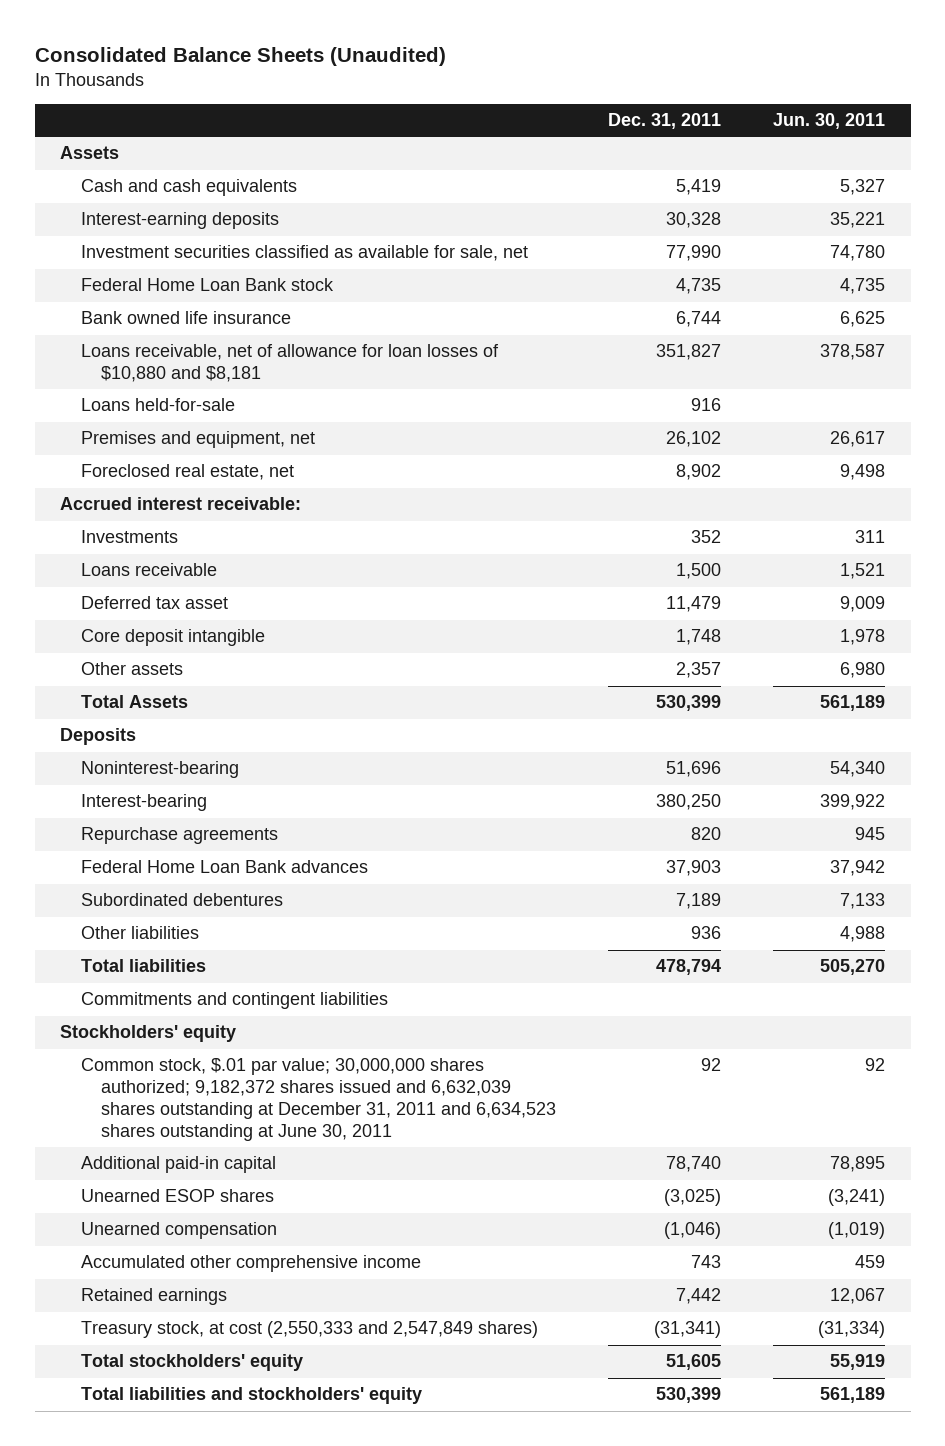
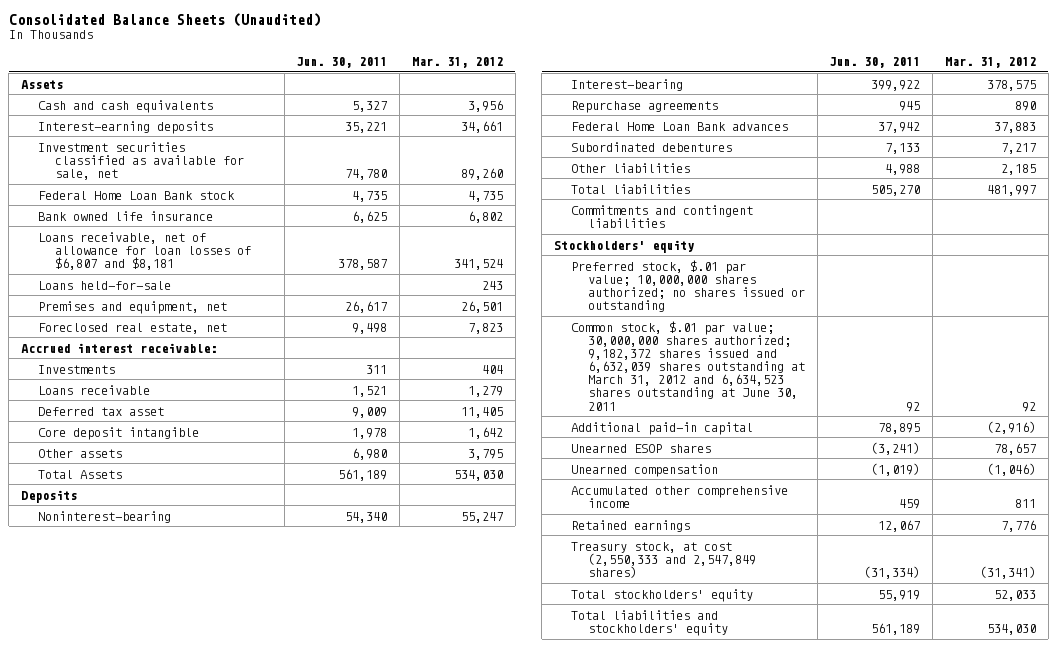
[608,113,722,130] Dec. 31, 2011 -> none
none -> [411,56,503,68] Mar. 31, 2012
[80,344,499,383] Loans receivable, net of allowance for loan losses of $10,880 and $8,181 -> [37,231,251,270] Loans receivable, net of allowance for loan losses of $6,807 and $8,181
none -> [570,259,805,313] Preferred stock, $.01 par value; 10,000,000 shares authorized; no shares issued or outstanding
[80,1058,557,1141] Common stock, $.01 par value; 30,000,000 shares authorized; 9,182,372 shares issued and 6,632,039 shares outstanding at December 31, 2011 and 6,634,523 shares outstanding at June 30, 2011 -> [570,320,805,411] Common stock, $.01 par value; 30,000,000 shares authorized; 9,182,372 shares issued and 6,632,039 shares outstanding at March 31, 2012 and 6,634,523 shares outstanding at June 30, 2011

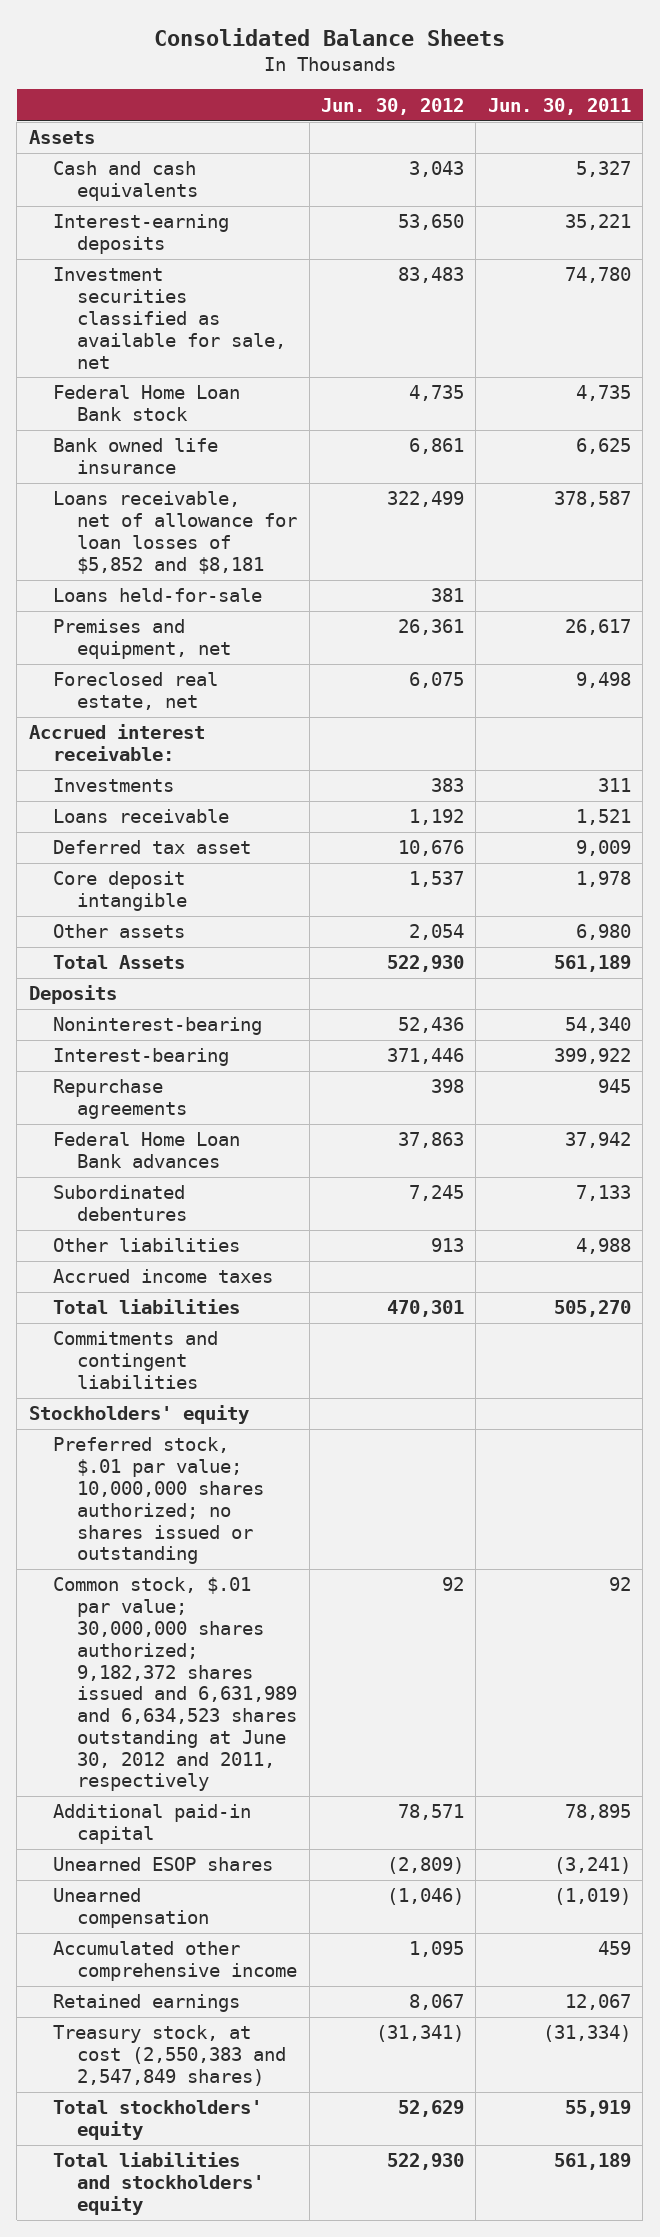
[8,13,321,28] Consolidated Balance Sheets (Unaudited) -> [153,27,505,46] Consolidated Balance Sheets
[411,56,503,68] Mar. 31, 2012 -> none
none -> [320,97,464,115] Jun. 30, 2012
[37,231,251,270] Loans receivable, net of allowance for loan losses of $6,807 and $8,181 -> [52,491,298,574] Loans receivable, net of allowance for loan losses of $5,852 and $8,181
none -> [52,1269,273,1284] Accrued income taxes
[570,320,805,411] Common stock, $.01 par value; 30,000,000 shares authorized; 9,182,372 shares issued and 6,632,039 shares outstanding at March 31, 2012 and 6,634,523 shares outstanding at June 30, 2011 -> [52,1577,298,1792] Common stock, $.01 par value; 30,000,000 shares authorized; 9,182,372 shares issued and 6,631,989 and 6,634,523 shares outstanding at June 30, 2012 and 2011, respectively
[570,541,756,578] Treasury stock, at cost (2,550,333 and 2,547,849 shares) -> [52,2025,287,2087] Treasury stock, at cost (2,550,383 and 2,547,849 shares)

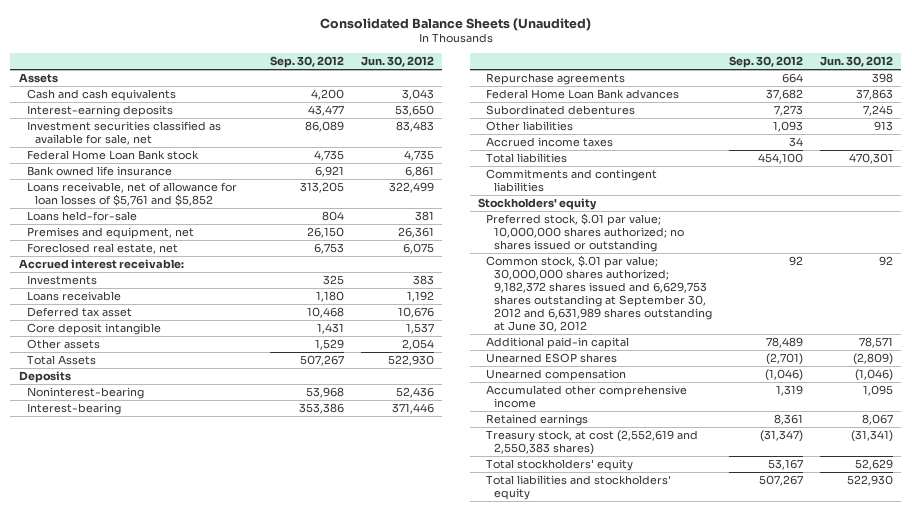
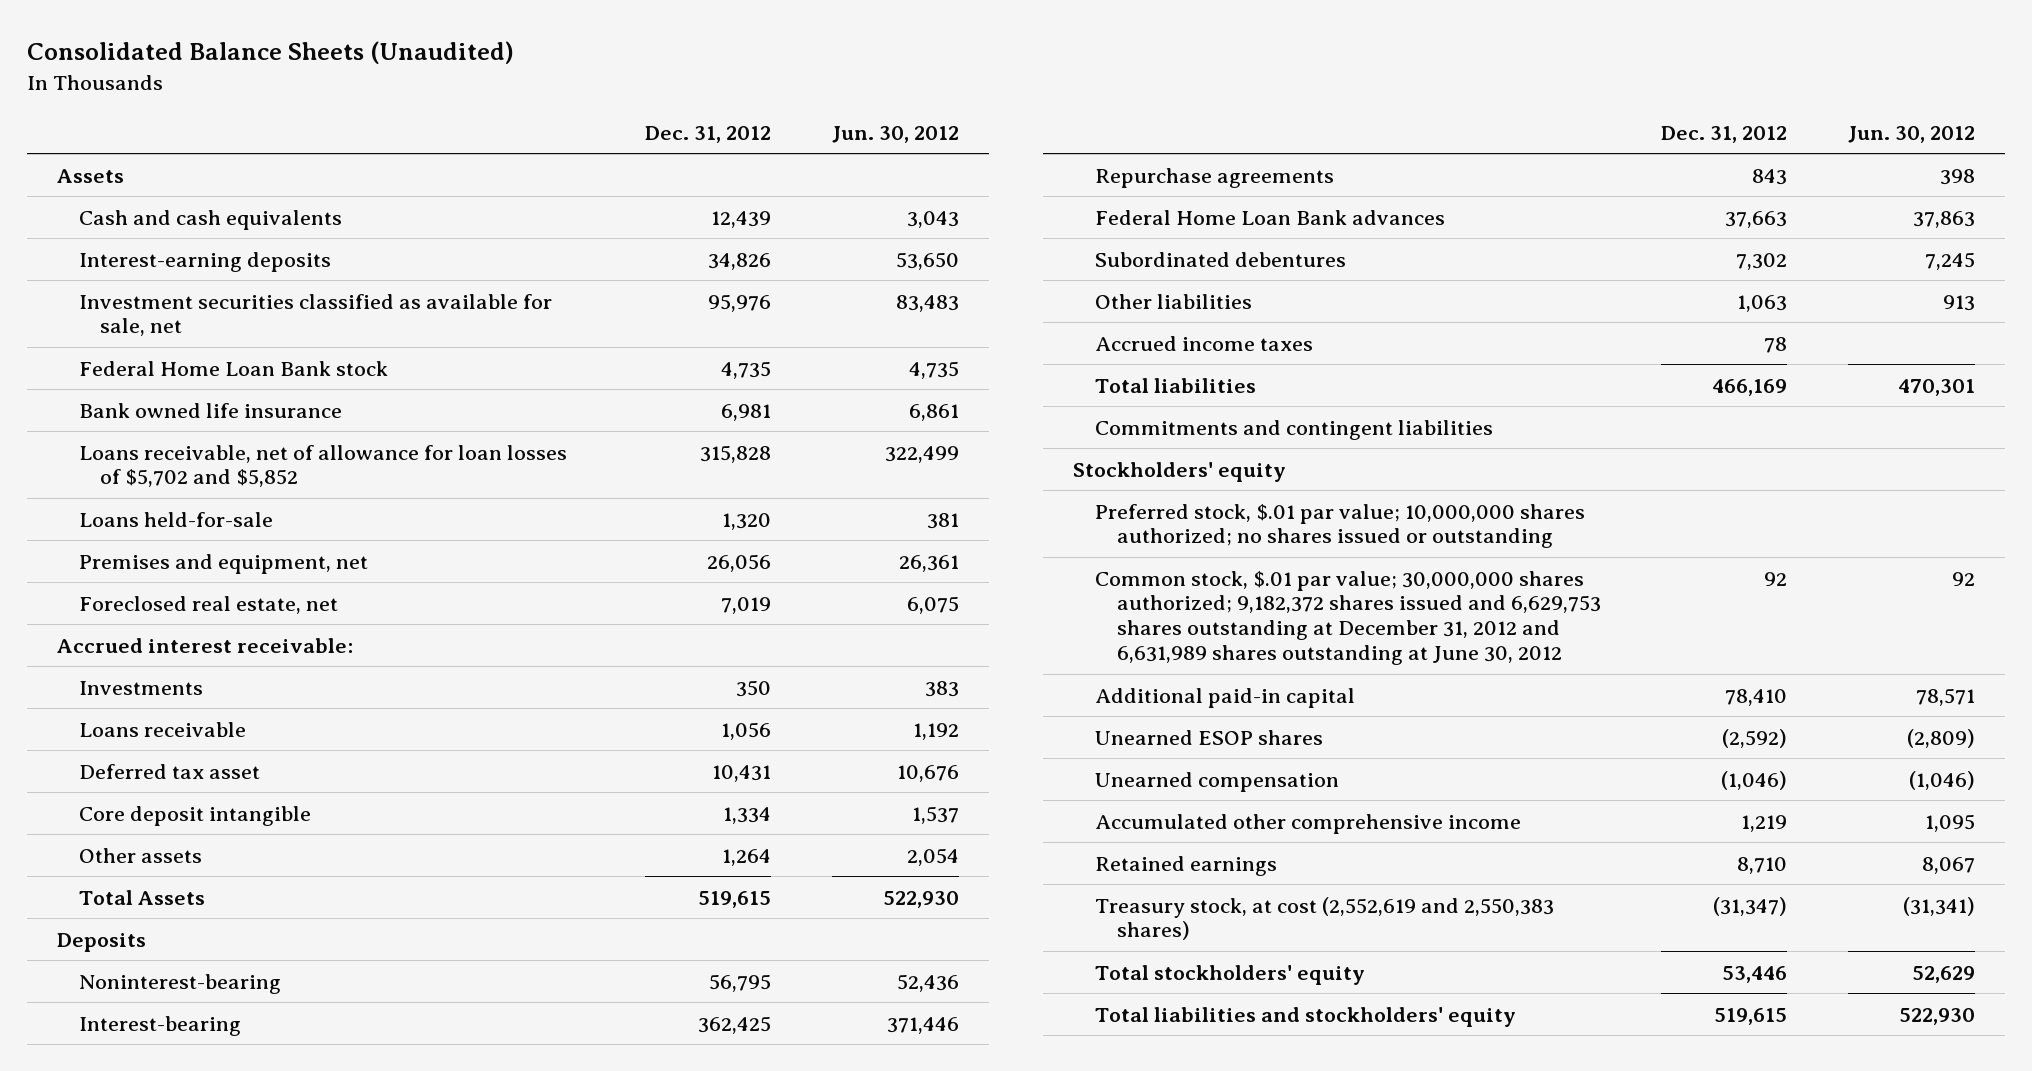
[269,56,344,69] Sep. 30, 2012 -> none
none -> [645,125,772,143] Dec. 31, 2012
[26,182,237,207] Loans receivable, net of allowance for loan losses of $5,761 and $5,852 -> [78,444,567,488] Loans receivable, net of allowance for loan losses of $5,702 and $5,852
[485,255,712,333] Common stock, $.01 par value; 30,000,000 shares authorized; 9,182,372 shares issued and 6,629,753 shares outstanding at September 30, 2012 and 6,631,989 shares outstanding at June 30, 2012 -> [1095,570,1601,666] Common stock, $.01 par value; 30,000,000 shares authorized; 9,182,372 shares issued and 6,629,753 shares outstanding at December 31, 2012 and 6,631,989 shares outstanding at June 30, 2012

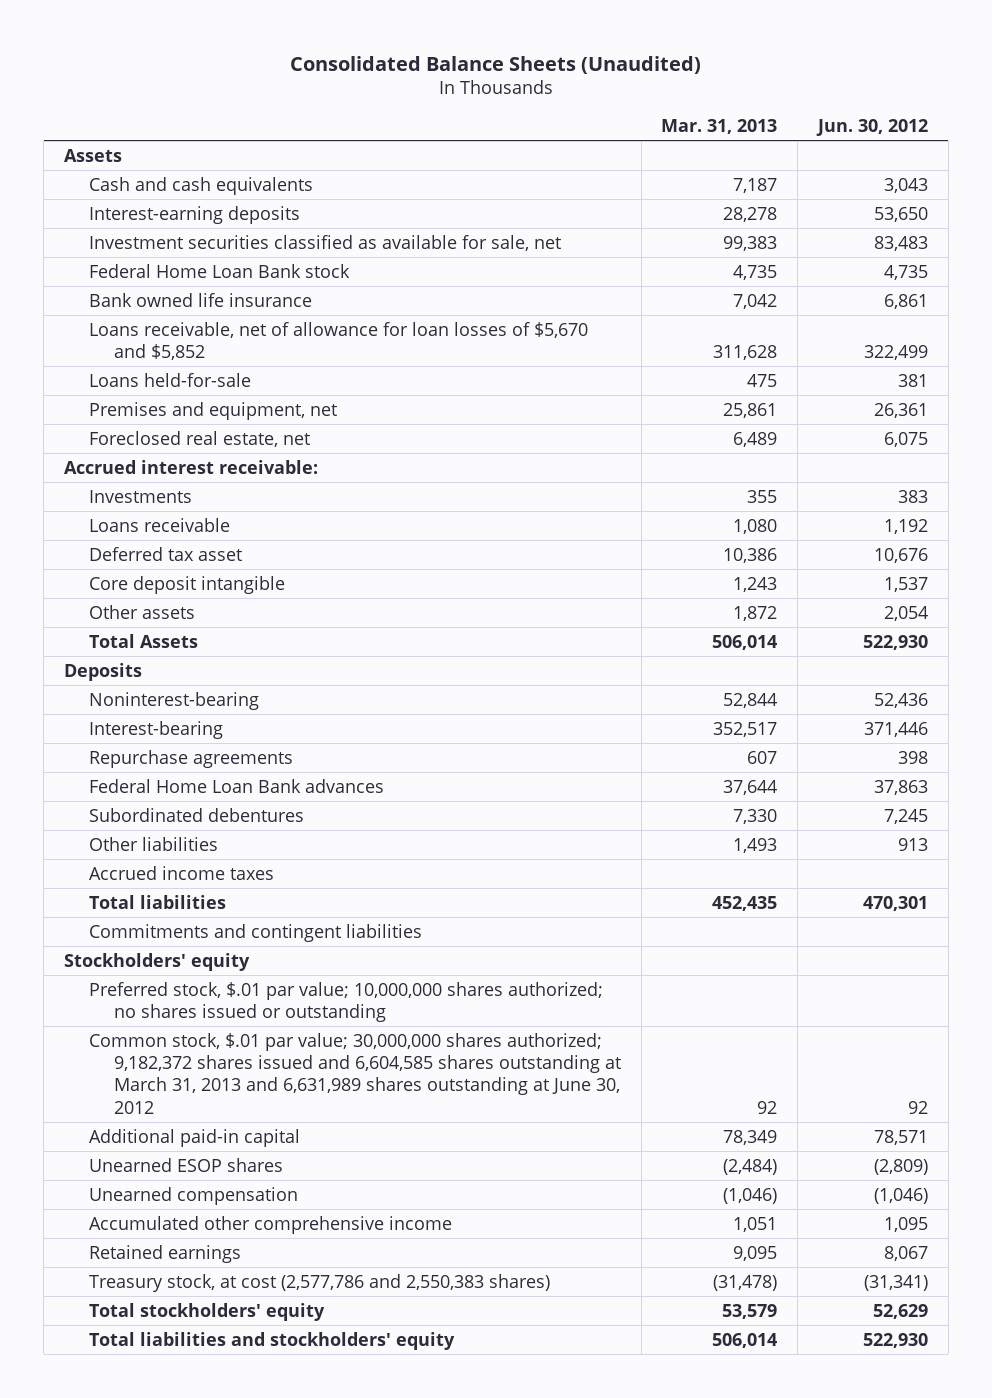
[645,125,772,143] Dec. 31, 2012 -> none
none -> [661,118,778,134] Mar. 31, 2013
[78,444,567,488] Loans receivable, net of allowance for loan losses of $5,702 and $5,852 -> [89,321,589,361] Loans receivable, net of allowance for loan losses of $5,670 and $5,852
[1095,570,1601,666] Common stock, $.01 par value; 30,000,000 shares authorized; 9,182,372 shares issued and 6,629,753 shares outstanding at December 31, 2012 and 6,631,989 shares outstanding at June 30, 2012 -> [89,1032,622,1114] Common stock, $.01 par value; 30,000,000 shares authorized; 9,182,372 shares issued and 6,604,585 shares outstanding at March 31, 2013 and 6,631,989 shares outstanding at June 30, 2012
[1095,896,1555,941] Treasury stock, at cost (2,552,619 and 2,550,383 shares) -> [89,1273,551,1292] Treasury stock, at cost (2,577,786 and 2,550,383 shares)

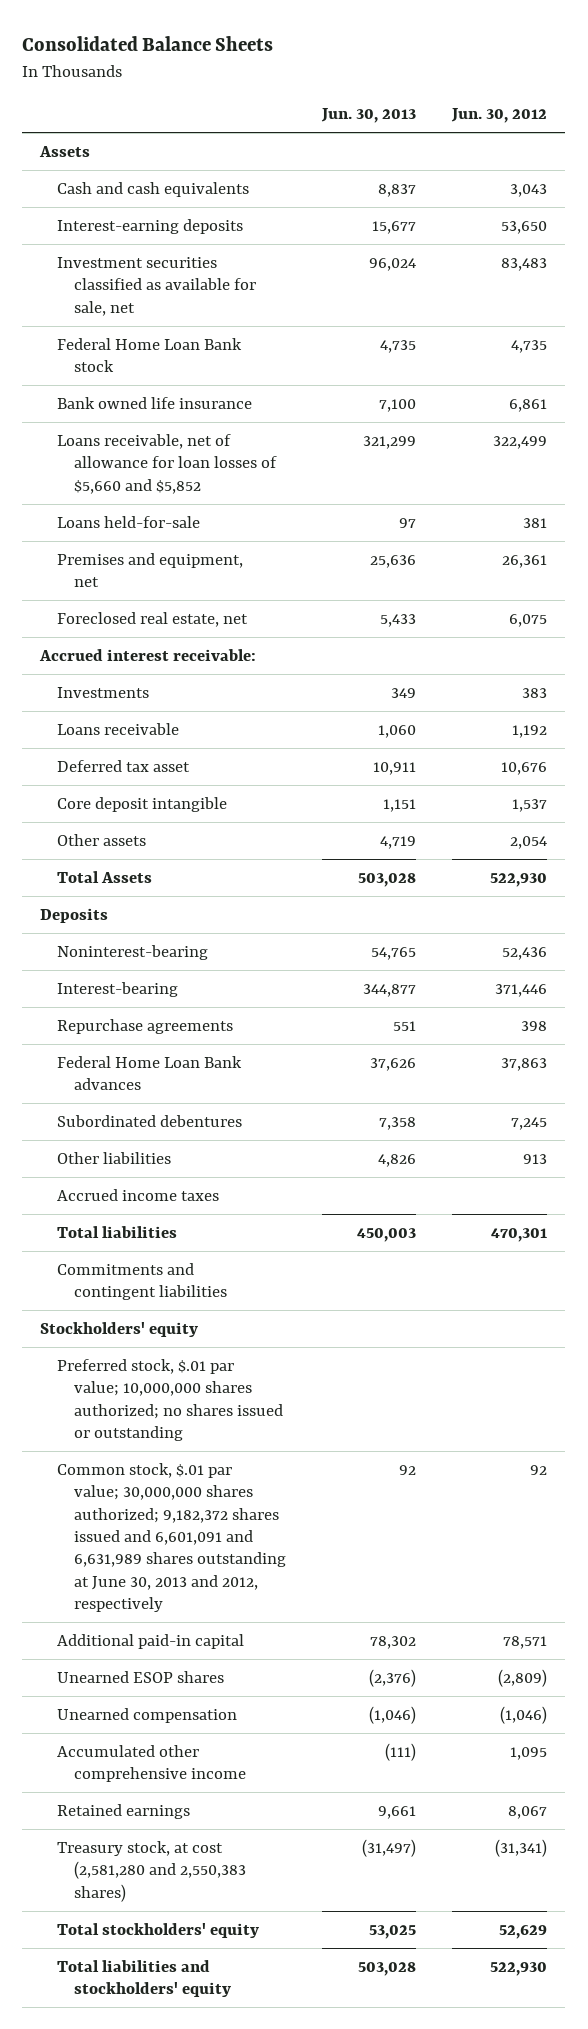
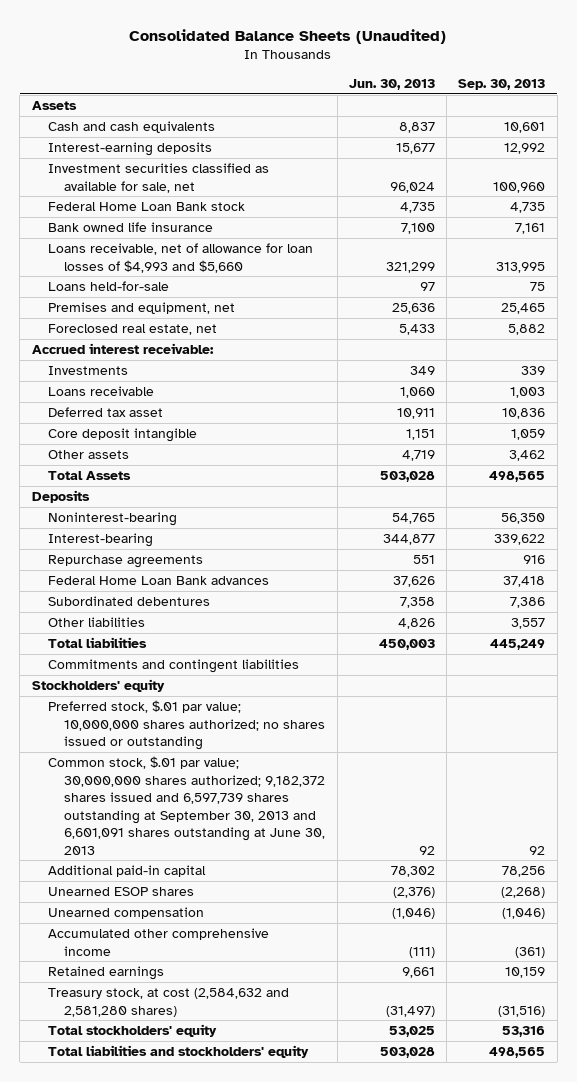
[22,36,274,52] Consolidated Balance Sheets -> [129,28,447,44] Consolidated Balance Sheets (Unaudited)
[451,108,548,124] Jun. 30, 2012 -> none
none -> [458,78,546,90] Sep. 30, 2013
[57,433,277,494] Loans receivable, net of allowance for loan losses of $5,660 and $5,852 -> [47,243,313,273] Loans receivable, net of allowance for loan losses of $4,993 and $5,660
[57,1188,220,1201] Accrued income taxes -> none
[57,1462,286,1613] Common stock, $.01 par value; 30,000,000 shares authorized; 9,182,372 shares issued and 6,601,091 and 6,631,989 shares outstanding at June 30, 2013 and 2012, respectively -> [47,756,326,855] Common stock, $.01 par value; 30,000,000 shares authorized; 9,182,372 shares issued and 6,597,739 shares outstanding at September 30, 2013 and 6,601,091 shares outstanding at June 30, 2013
[57,1840,246,1902] Treasury stock, at cost (2,581,280 and 2,550,383 shares) -> [47,988,289,1017] Treasury stock, at cost (2,584,632 and 2,581,280 shares)

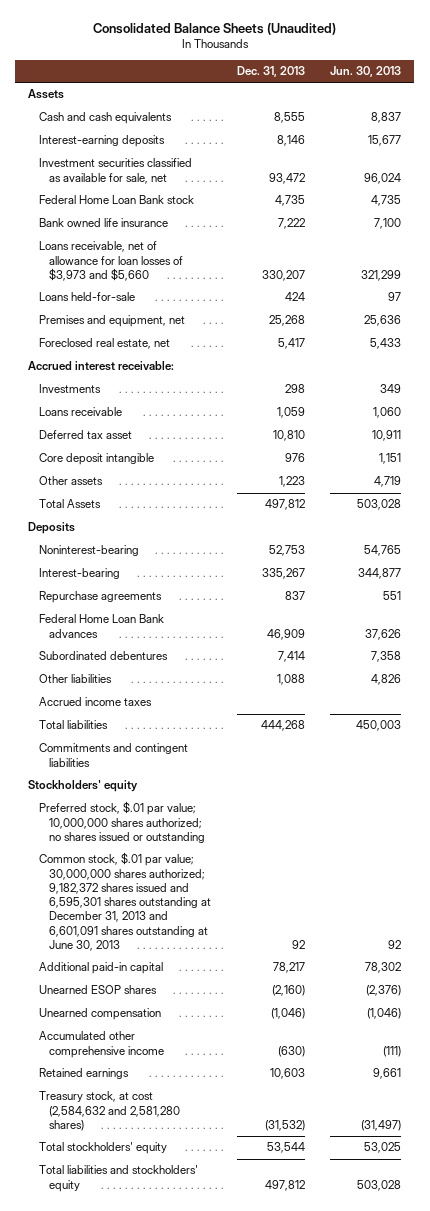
[458,78,546,90] Sep. 30, 2013 -> none
none -> [236,66,305,78] Dec. 31, 2013
[47,243,313,273] Loans receivable, net of allowance for loan losses of $4,993 and $5,660 -> [38,241,184,281] Loans receivable, net of allowance for loan losses of $3,973 and $5,660
none -> [38,697,152,707] Accrued income taxes
[47,756,326,855] Common stock, $.01 par value; 30,000,000 shares authorized; 9,182,372 shares issued and 6,597,739 shares outstanding at September 30, 2013 and 6,601,091 shares outstanding at June 30, 2013 -> [38,852,212,951] Common stock, $.01 par value; 30,000,000 shares authorized; 9,182,372 shares issued and 6,595,301 shares outstanding at December 31, 2013 and 6,601,091 shares outstanding at June 30, 2013

